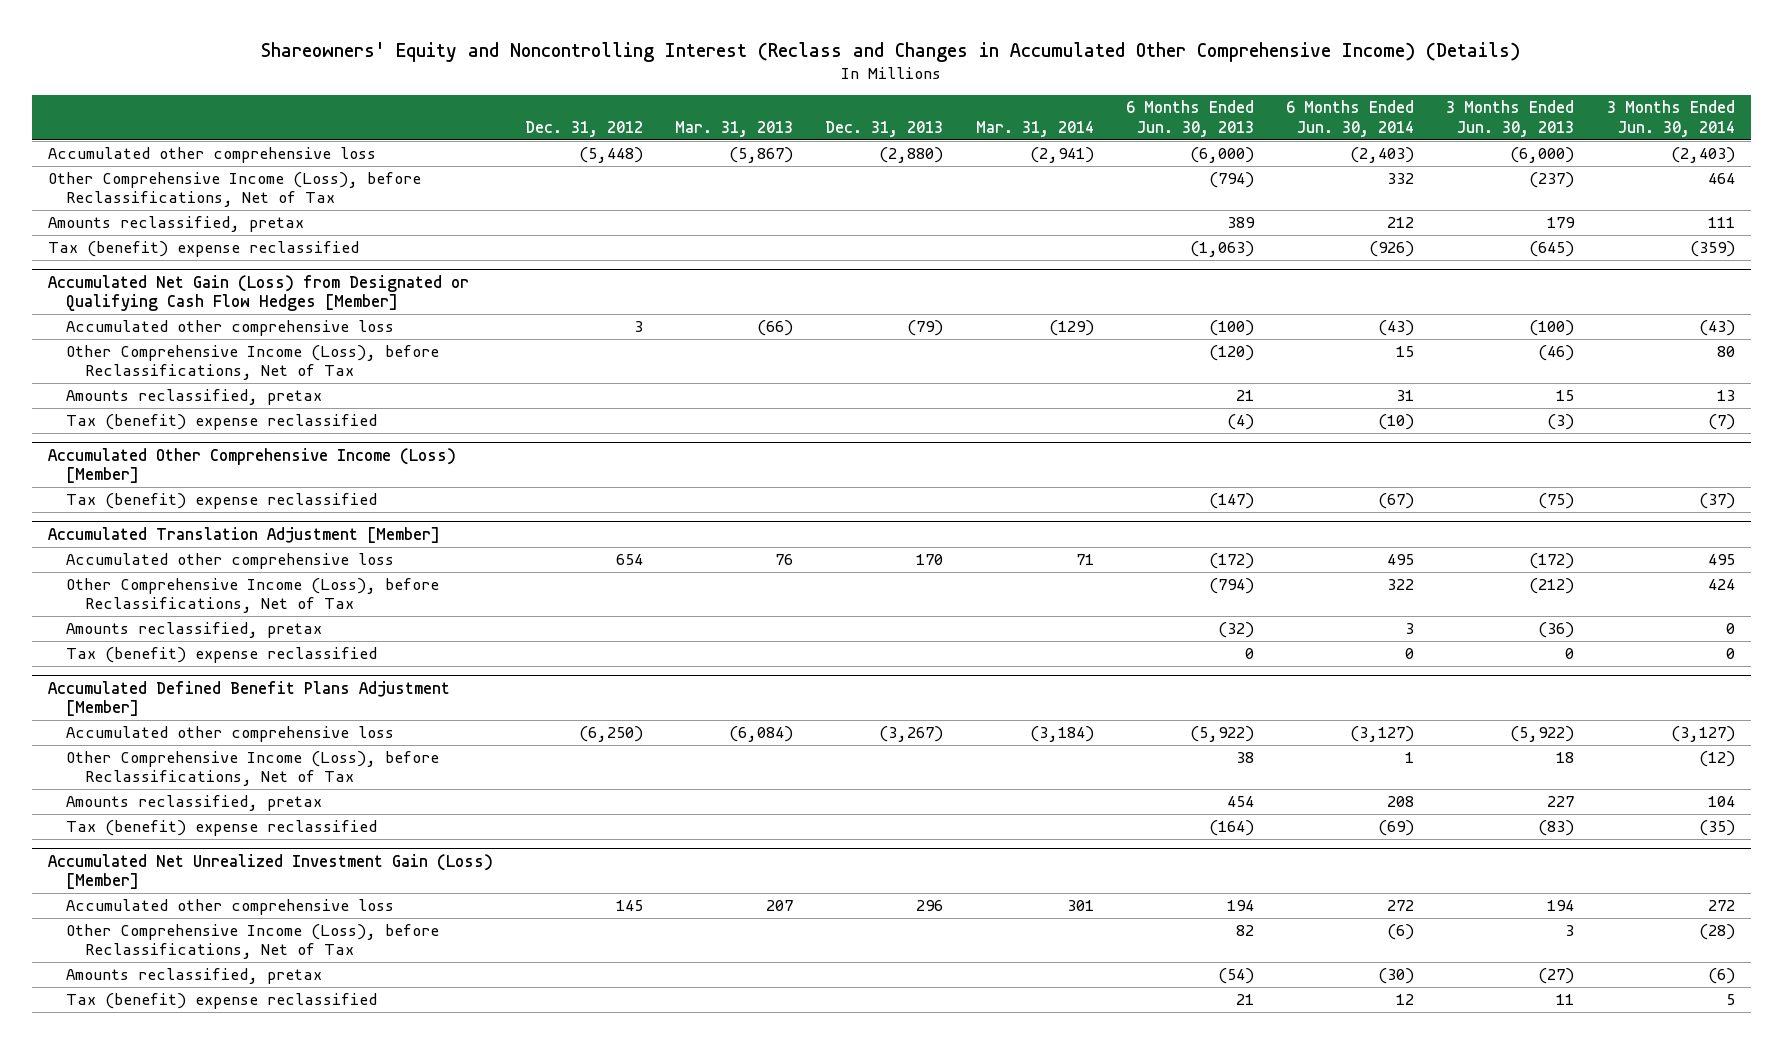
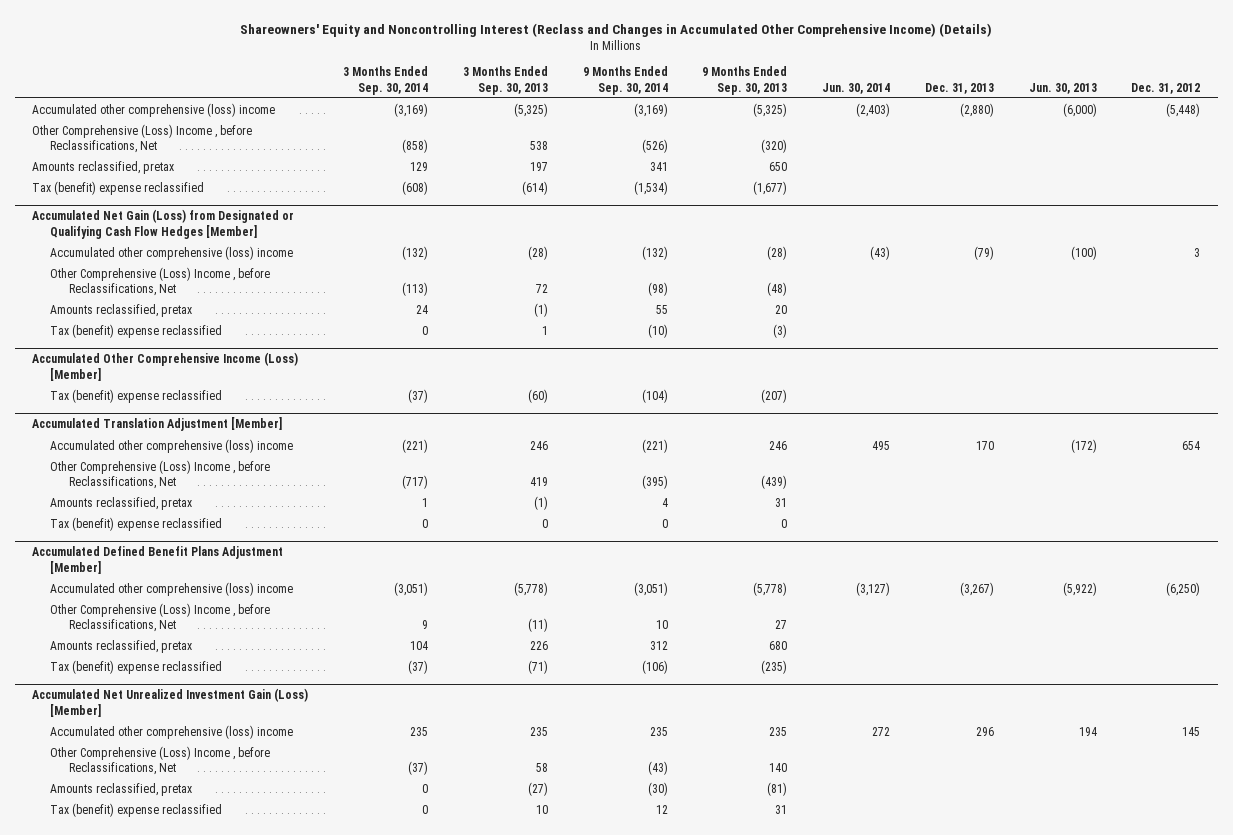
[675,120,794,137] Mar. 31, 2013 -> none
[975,120,1094,137] Mar. 31, 2014 -> none
[1125,100,1254,137] 6 Months Ended Jun. 30, 2013 -> none
[1286,100,1415,137] 6 Months Ended Jun. 30, 2014 -> none
[1446,100,1575,137] 3 Months Ended Jun. 30, 2013 -> none
[1606,100,1735,137] 3 Months Ended Jun. 30, 2014 -> none
none -> [343,66,429,95] 3 Months Ended Sep. 30, 2014
none -> [462,66,548,95] 3 Months Ended Sep. 30, 2013
none -> [582,66,668,95] 9 Months Ended Sep. 30, 2014
none -> [702,66,788,95] 9 Months Ended Sep. 30, 2013
none -> [822,82,891,94] Jun. 30, 2014
none -> [1028,82,1097,94] Jun. 30, 2013
[47,147,376,164] Accumulated other comprehensive loss -> [32,102,276,117] Accumulated other comprehensive (loss) income
[47,172,421,208] Other Comprehensive Income (Loss), before Reclassifications, Net of Tax -> [32,123,253,154] Other Comprehensive (Loss) Income , before Reclassifications, Net
[66,320,395,337] Accumulated other comprehensive loss -> [50,245,294,260] Accumulated other comprehensive (loss) income
[66,345,440,381] Other Comprehensive Income (Loss), before Reclassifications, Net of Tax -> [50,266,271,297] Other Comprehensive (Loss) Income , before Reclassifications, Net
[66,553,395,570] Accumulated other comprehensive loss -> [50,438,294,453] Accumulated other comprehensive (loss) income
[66,578,440,614] Other Comprehensive Income (Loss), before Reclassifications, Net of Tax -> [50,459,271,490] Other Comprehensive (Loss) Income , before Reclassifications, Net
[66,726,395,743] Accumulated other comprehensive loss -> [50,581,294,596] Accumulated other comprehensive (loss) income
[66,751,440,787] Other Comprehensive Income (Loss), before Reclassifications, Net of Tax -> [50,602,271,633] Other Comprehensive (Loss) Income , before Reclassifications, Net
[66,899,395,916] Accumulated other comprehensive loss -> [50,724,294,739] Accumulated other comprehensive (loss) income
[66,924,440,960] Other Comprehensive Income (Loss), before Reclassifications, Net of Tax -> [50,745,271,776] Other Comprehensive (Loss) Income , before Reclassifications, Net

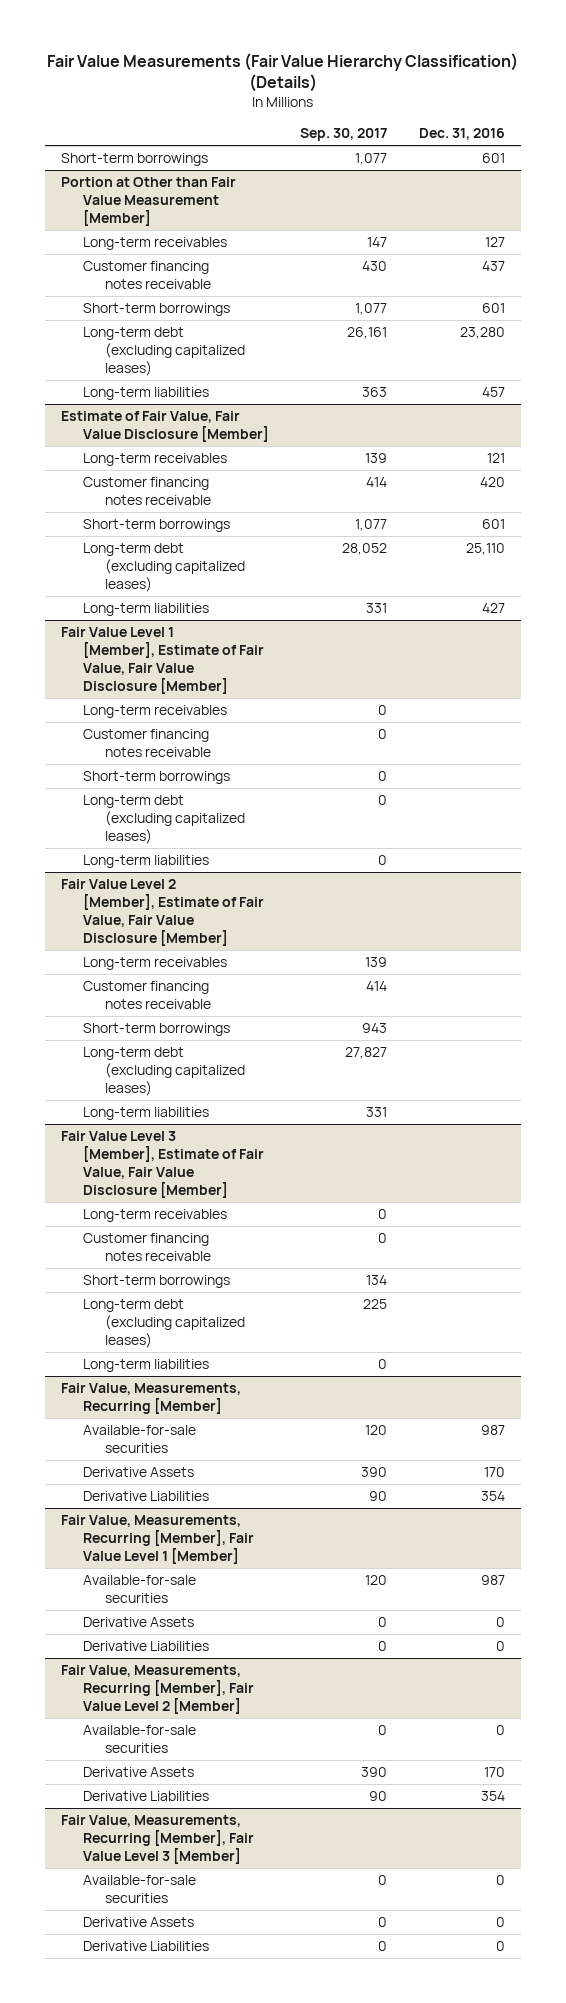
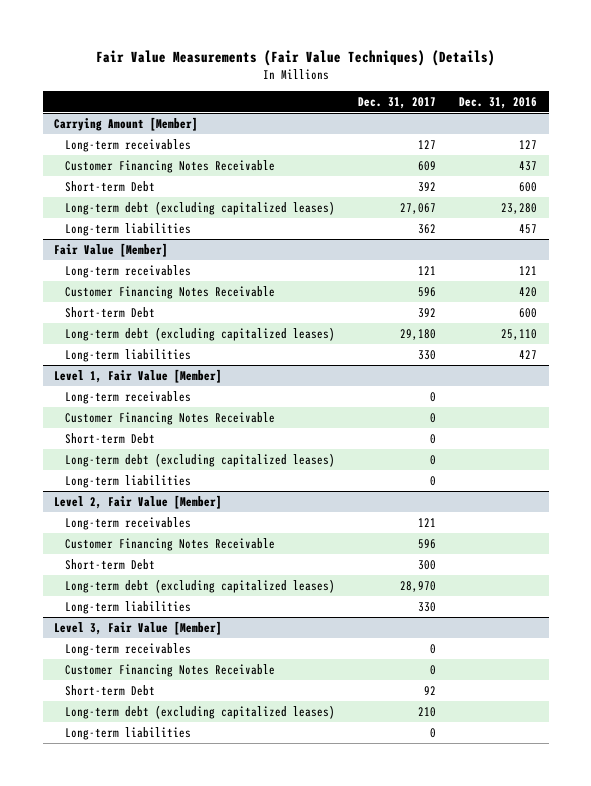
[46,52,518,93] Fair Value Measurements (Fair Value Hierarchy Classification) (Details) -> [95,49,495,66] Fair Value Measurements (Fair Value Techniques) (Details)
[300,128,388,142] Sep. 30, 2017 -> none
none -> [358,96,437,109] Dec. 31, 2017
[61,153,209,167] Short-term borrowings -> none
[61,177,237,227] Portion at Other than Fair Value Measurement [Member] -> [54,116,199,131] Carrying Amount [Member]
[82,261,211,290] Customer financing notes receivable -> [64,159,275,173] Customer Financing Notes Receivable
[82,303,230,317] Short-term borrowings -> [64,180,155,192] Short-term Debt
[481,303,505,314] 601 -> [519,181,538,192] 600
[61,411,269,443] Estimate of Fair Value, Fair Value Disclosure [Member] -> [54,242,169,257] Fair Value [Member]
[82,477,211,506] Customer financing notes receivable -> [64,285,275,299] Customer Financing Notes Receivable
[82,519,230,533] Short-term borrowings -> [64,306,155,318] Short-term Debt
[481,519,505,530] 601 -> [519,307,538,318] 600
[61,627,264,695] Fair Value Level 1 [Member], Estimate of Fair Value, Fair Value Disclosure [Member] -> none
[82,705,227,719] Long-term receivables -> none
[82,729,211,758] Customer financing notes receivable -> none
[82,771,230,785] Short-term borrowings -> none
[82,795,245,845] Long-term debt (excluding capitalized leases) -> none
[82,855,209,869] Long-term liabilities -> none
[61,879,264,947] Fair Value Level 2 [Member], Estimate of Fair Value, Fair Value Disclosure [Member] -> none
[82,957,227,971] Long-term receivables -> none
[82,981,211,1010] Customer financing notes receivable -> none
[82,1023,230,1037] Short-term borrowings -> none
[82,1047,245,1097] Long-term debt (excluding capitalized leases) -> none
[82,1107,209,1121] Long-term liabilities -> none
[61,1131,264,1199] Fair Value Level 3 [Member], Estimate of Fair Value, Fair Value Disclosure [Member] -> none
[82,1209,227,1223] Long-term receivables -> none
[82,1233,211,1262] Customer financing notes receivable -> none
[82,1275,230,1289] Short-term borrowings -> none
[82,1299,245,1349] Long-term debt (excluding capitalized leases) -> none
[82,1359,209,1373] Long-term liabilities -> none
[61,1383,242,1415] Fair Value, Measurements, Recurring [Member] -> none
[82,1425,196,1454] Available-for-sale securities -> none
[82,1467,194,1478] Derivative Assets -> none
[82,1491,209,1502] Derivative Liabilities -> none
[82,1575,196,1604] Available-for-sale securities -> none
[82,1617,194,1628] Derivative Assets -> none
[82,1641,209,1652] Derivative Liabilities -> none
[82,1725,196,1754] Available-for-sale securities -> none
[82,1767,194,1778] Derivative Assets -> none
[82,1791,209,1802] Derivative Liabilities -> none
[82,1875,196,1904] Available-for-sale securities -> none
[82,1917,194,1928] Derivative Assets -> none
[82,1941,209,1952] Derivative Liabilities -> none
[61,1515,254,1565] Fair Value, Measurements, Recurring [Member], Fair Value Level 1 [Member] -> [54,368,223,383] Level 1, Fair Value [Member]
none -> [64,390,191,404] Long-term receivables
none -> [64,411,275,425] Customer Financing Notes Receivable
none -> [64,432,155,444] Short-term Debt
none -> [64,452,335,467] Long-term debt (excluding capitalized leases)
none -> [64,474,191,488] Long-term liabilities
[61,1665,254,1715] Fair Value, Measurements, Recurring [Member], Fair Value Level 2 [Member] -> [54,494,223,509] Level 2, Fair Value [Member]
none -> [64,516,191,530] Long-term receivables
none -> [64,537,275,551] Customer Financing Notes Receivable
none -> [64,558,155,570] Short-term Debt
none -> [64,578,335,593] Long-term debt (excluding capitalized leases)
none -> [64,600,191,614] Long-term liabilities
[61,1815,254,1865] Fair Value, Measurements, Recurring [Member], Fair Value Level 3 [Member] -> [54,620,223,635] Level 3, Fair Value [Member]
none -> [64,642,191,656] Long-term receivables
none -> [64,663,275,677] Customer Financing Notes Receivable
none -> [64,684,155,696] Short-term Debt
none -> [64,704,335,719] Long-term debt (excluding capitalized leases)
none -> [64,726,191,740] Long-term liabilities

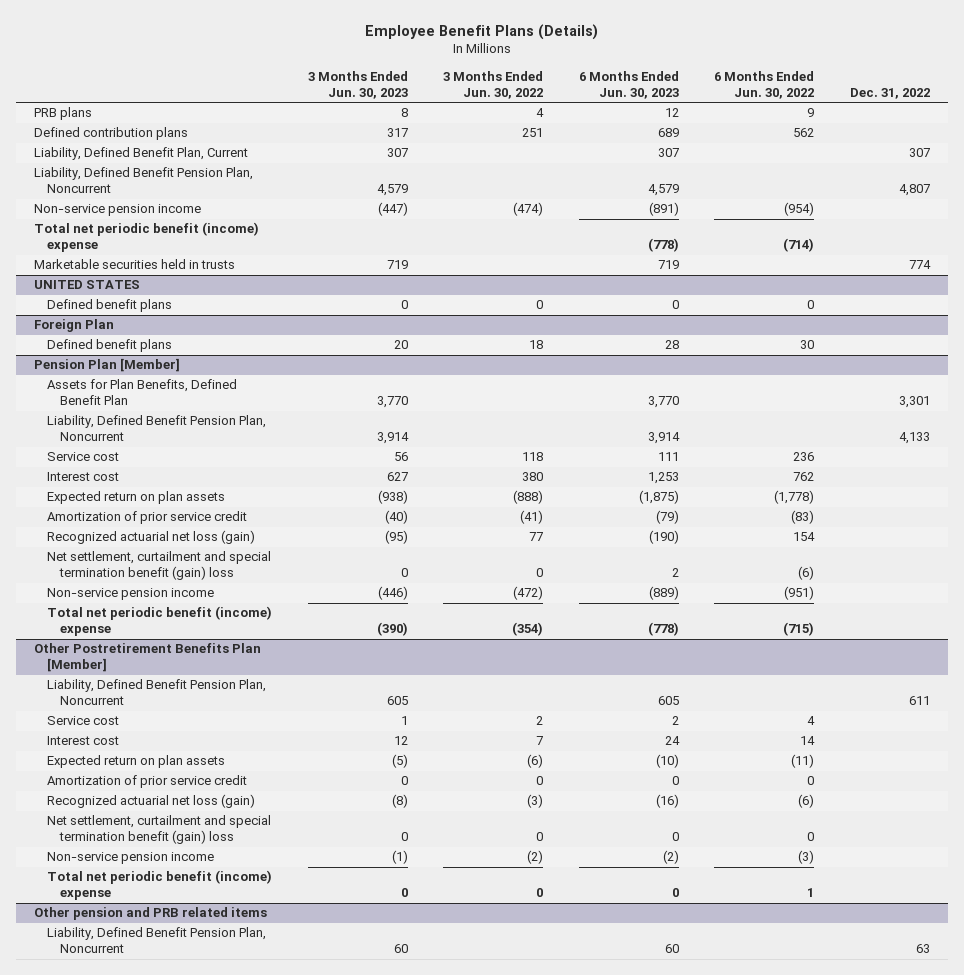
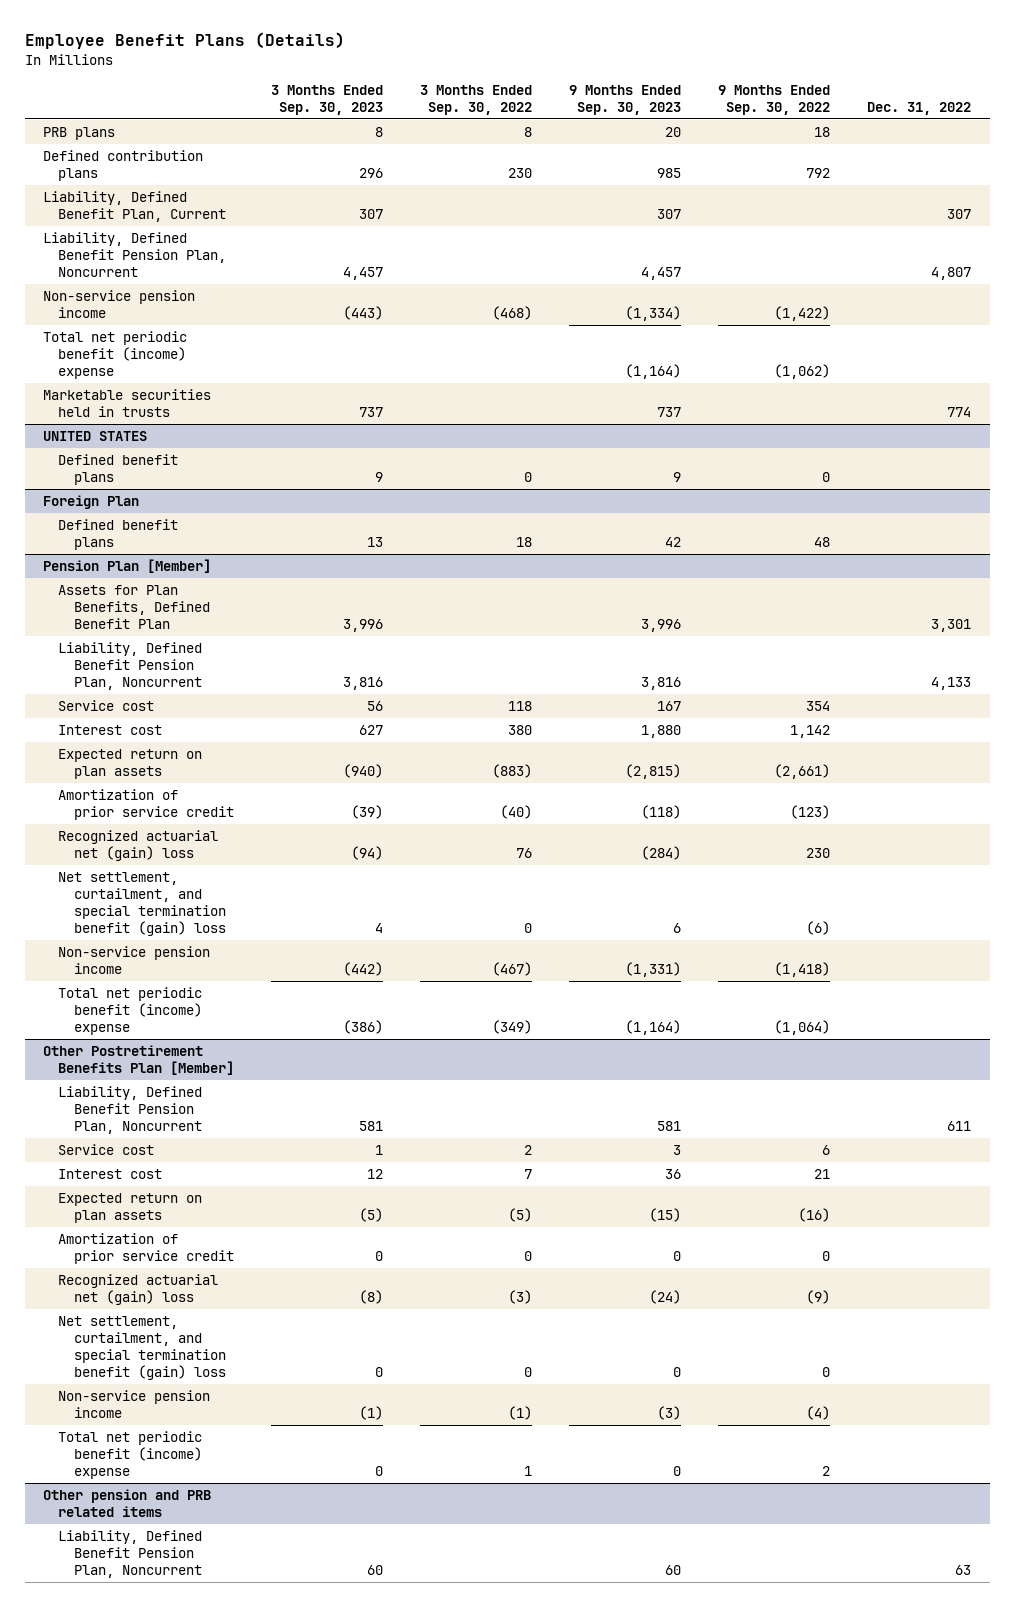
[307,70,408,99] 3 Months Ended Jun. 30, 2023 -> none
[443,70,544,99] 3 Months Ended Jun. 30, 2022 -> none
[578,70,679,99] 6 Months Ended Jun. 30, 2023 -> none
[714,70,815,99] 6 Months Ended Jun. 30, 2022 -> none
none -> [271,85,384,116] 3 Months Ended Sep. 30, 2023
none -> [420,85,533,116] 3 Months Ended Sep. 30, 2022
none -> [569,85,682,116] 9 Months Ended Sep. 30, 2023
none -> [718,85,831,116] 9 Months Ended Sep. 30, 2022
[46,530,255,545] Recognized actuarial net loss (gain) -> [58,829,219,861] Recognized actuarial net (gain) loss
[46,551,271,581] Net settlement, curtailment and special termination benefit (gain) loss -> [58,871,226,936] Net settlement, curtailment, and special termination benefit (gain) loss
[46,794,255,809] Recognized actuarial net loss (gain) -> [58,1273,219,1305] Recognized actuarial net (gain) loss
[46,815,271,845] Net settlement, curtailment and special termination benefit (gain) loss -> [58,1315,226,1380] Net settlement, curtailment, and special termination benefit (gain) loss

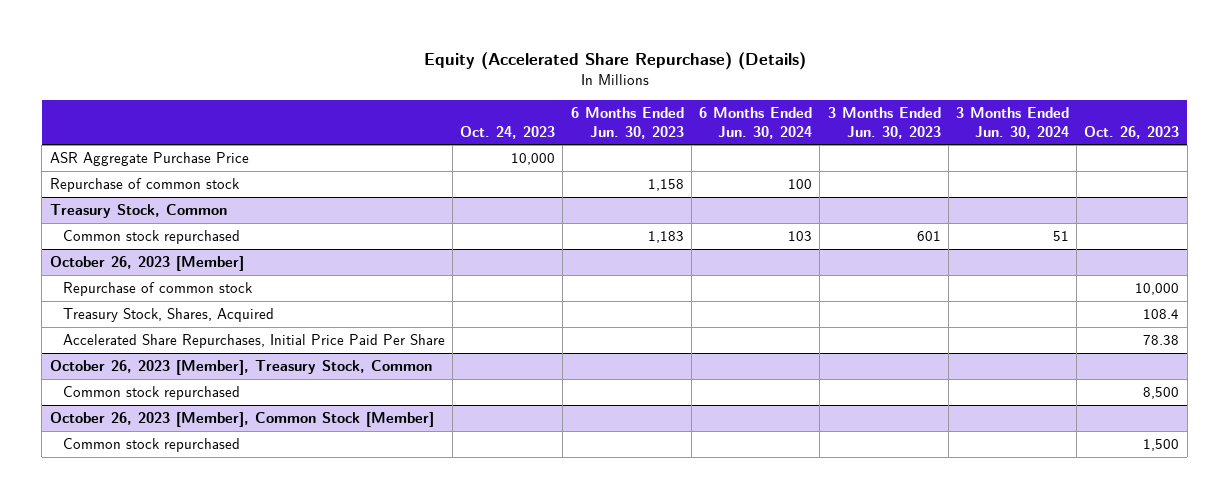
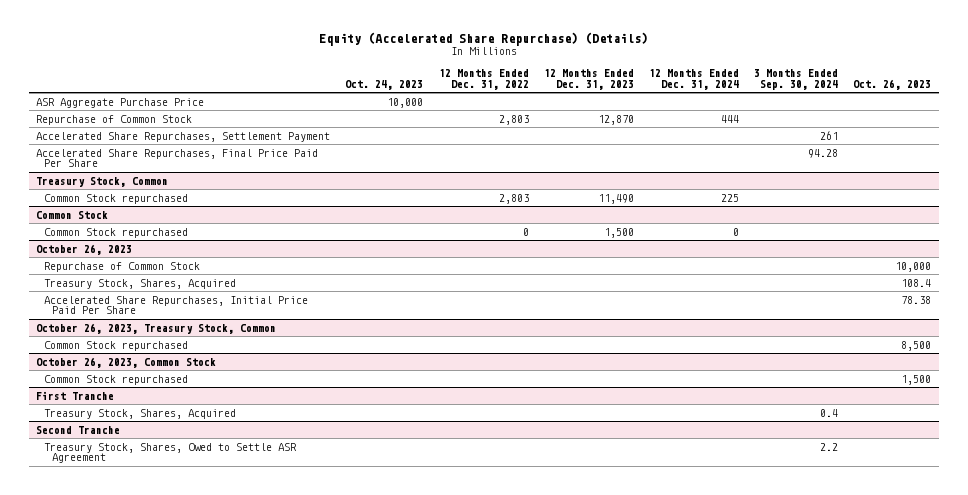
[570,106,684,139] 6 Months Ended Jun. 30, 2023 -> none
[699,106,813,139] 6 Months Ended Jun. 30, 2024 -> none
[827,106,941,139] 3 Months Ended Jun. 30, 2023 -> none
[956,106,1070,139] 3 Months Ended Jun. 30, 2024 -> none
none -> [438,69,529,90] 12 Months Ended Dec. 31, 2022
none -> [543,69,634,90] 12 Months Ended Dec. 31, 2023
none -> [648,69,739,90] 12 Months Ended Dec. 31, 2024
none -> [754,69,839,90] 3 Months Ended Sep. 30, 2024
[49,178,240,193] Repurchase of common stock -> [36,114,193,125] Repurchase of Common Stock
none -> [36,131,331,142] Accelerated Share Repurchases, Settlement Payment
none -> [36,148,319,168] Accelerated Share Repurchases, Final Price Paid Per Share
[62,230,240,245] Common stock repurchased -> [44,193,189,204] Common Stock repurchased
none -> [36,210,109,219] Common Stock
none -> [44,227,189,238] Common Stock repurchased
[49,256,244,272] October 26, 2023 [Member] -> [36,243,133,255] October 26, 2023
[62,282,253,297] Repurchase of common stock -> [44,261,201,272] Repurchase of Common Stock
[49,360,432,376] October 26, 2023 [Member], Treasury Stock, Common -> [36,322,277,334] October 26, 2023, Treasury Stock, Common
[62,386,240,401] Common stock repurchased -> [44,340,189,351] Common Stock repurchased
[49,412,434,428] October 26, 2023 [Member], Common Stock [Member] -> [36,356,217,368] October 26, 2023, Common Stock
[62,438,240,453] Common stock repurchased -> [44,374,189,385] Common Stock repurchased
none -> [36,390,115,400] First Tranche
none -> [44,408,237,419] Treasury Stock, Shares, Acquired
none -> [36,425,121,434] Second Tranche
none -> [44,442,298,464] Treasury Stock, Shares, Owed to Settle ASR Agreement

